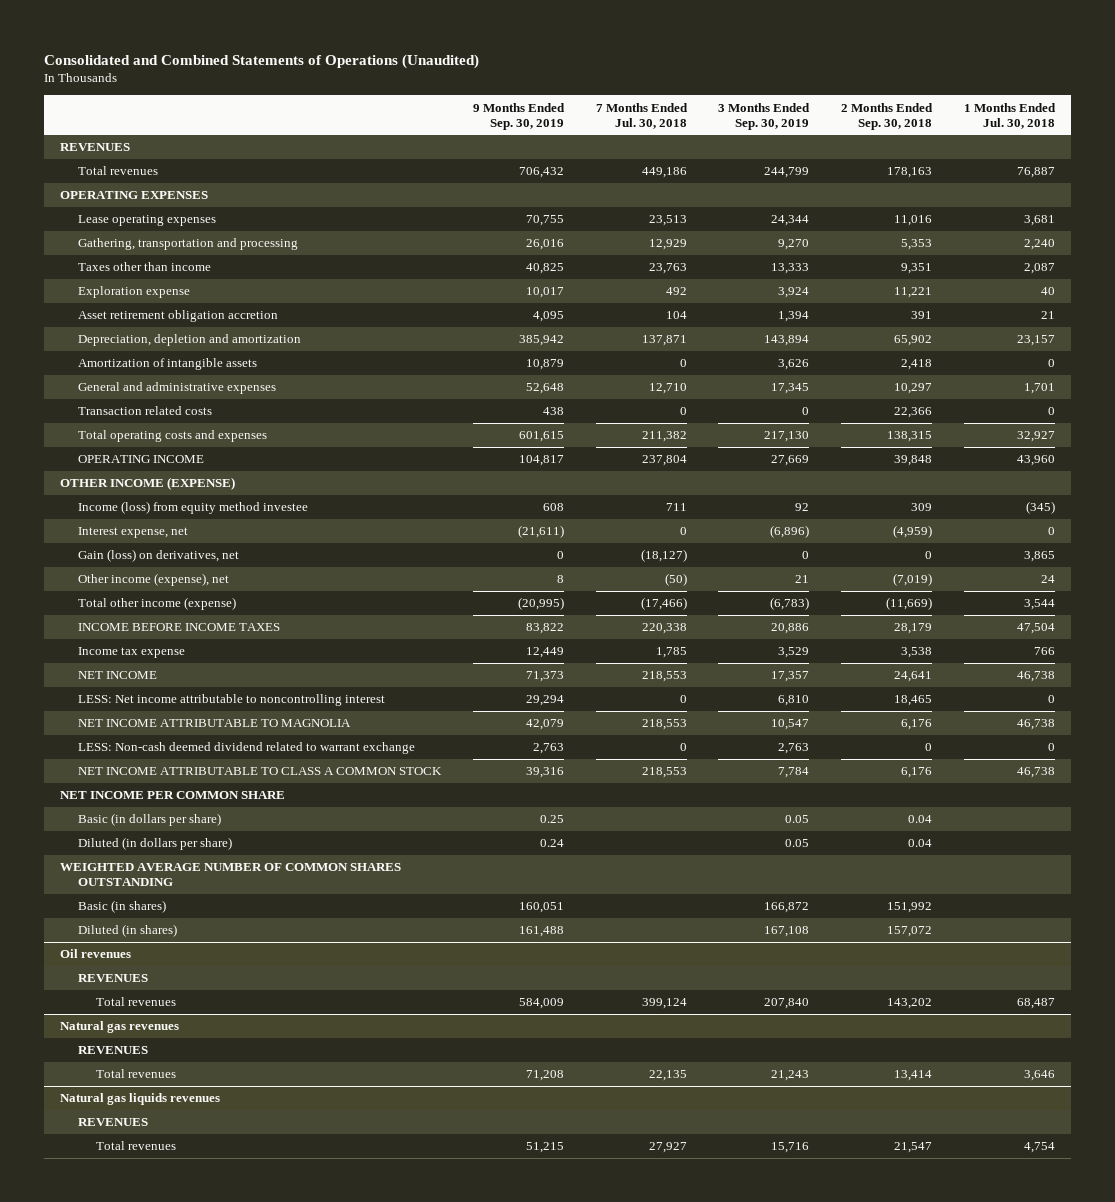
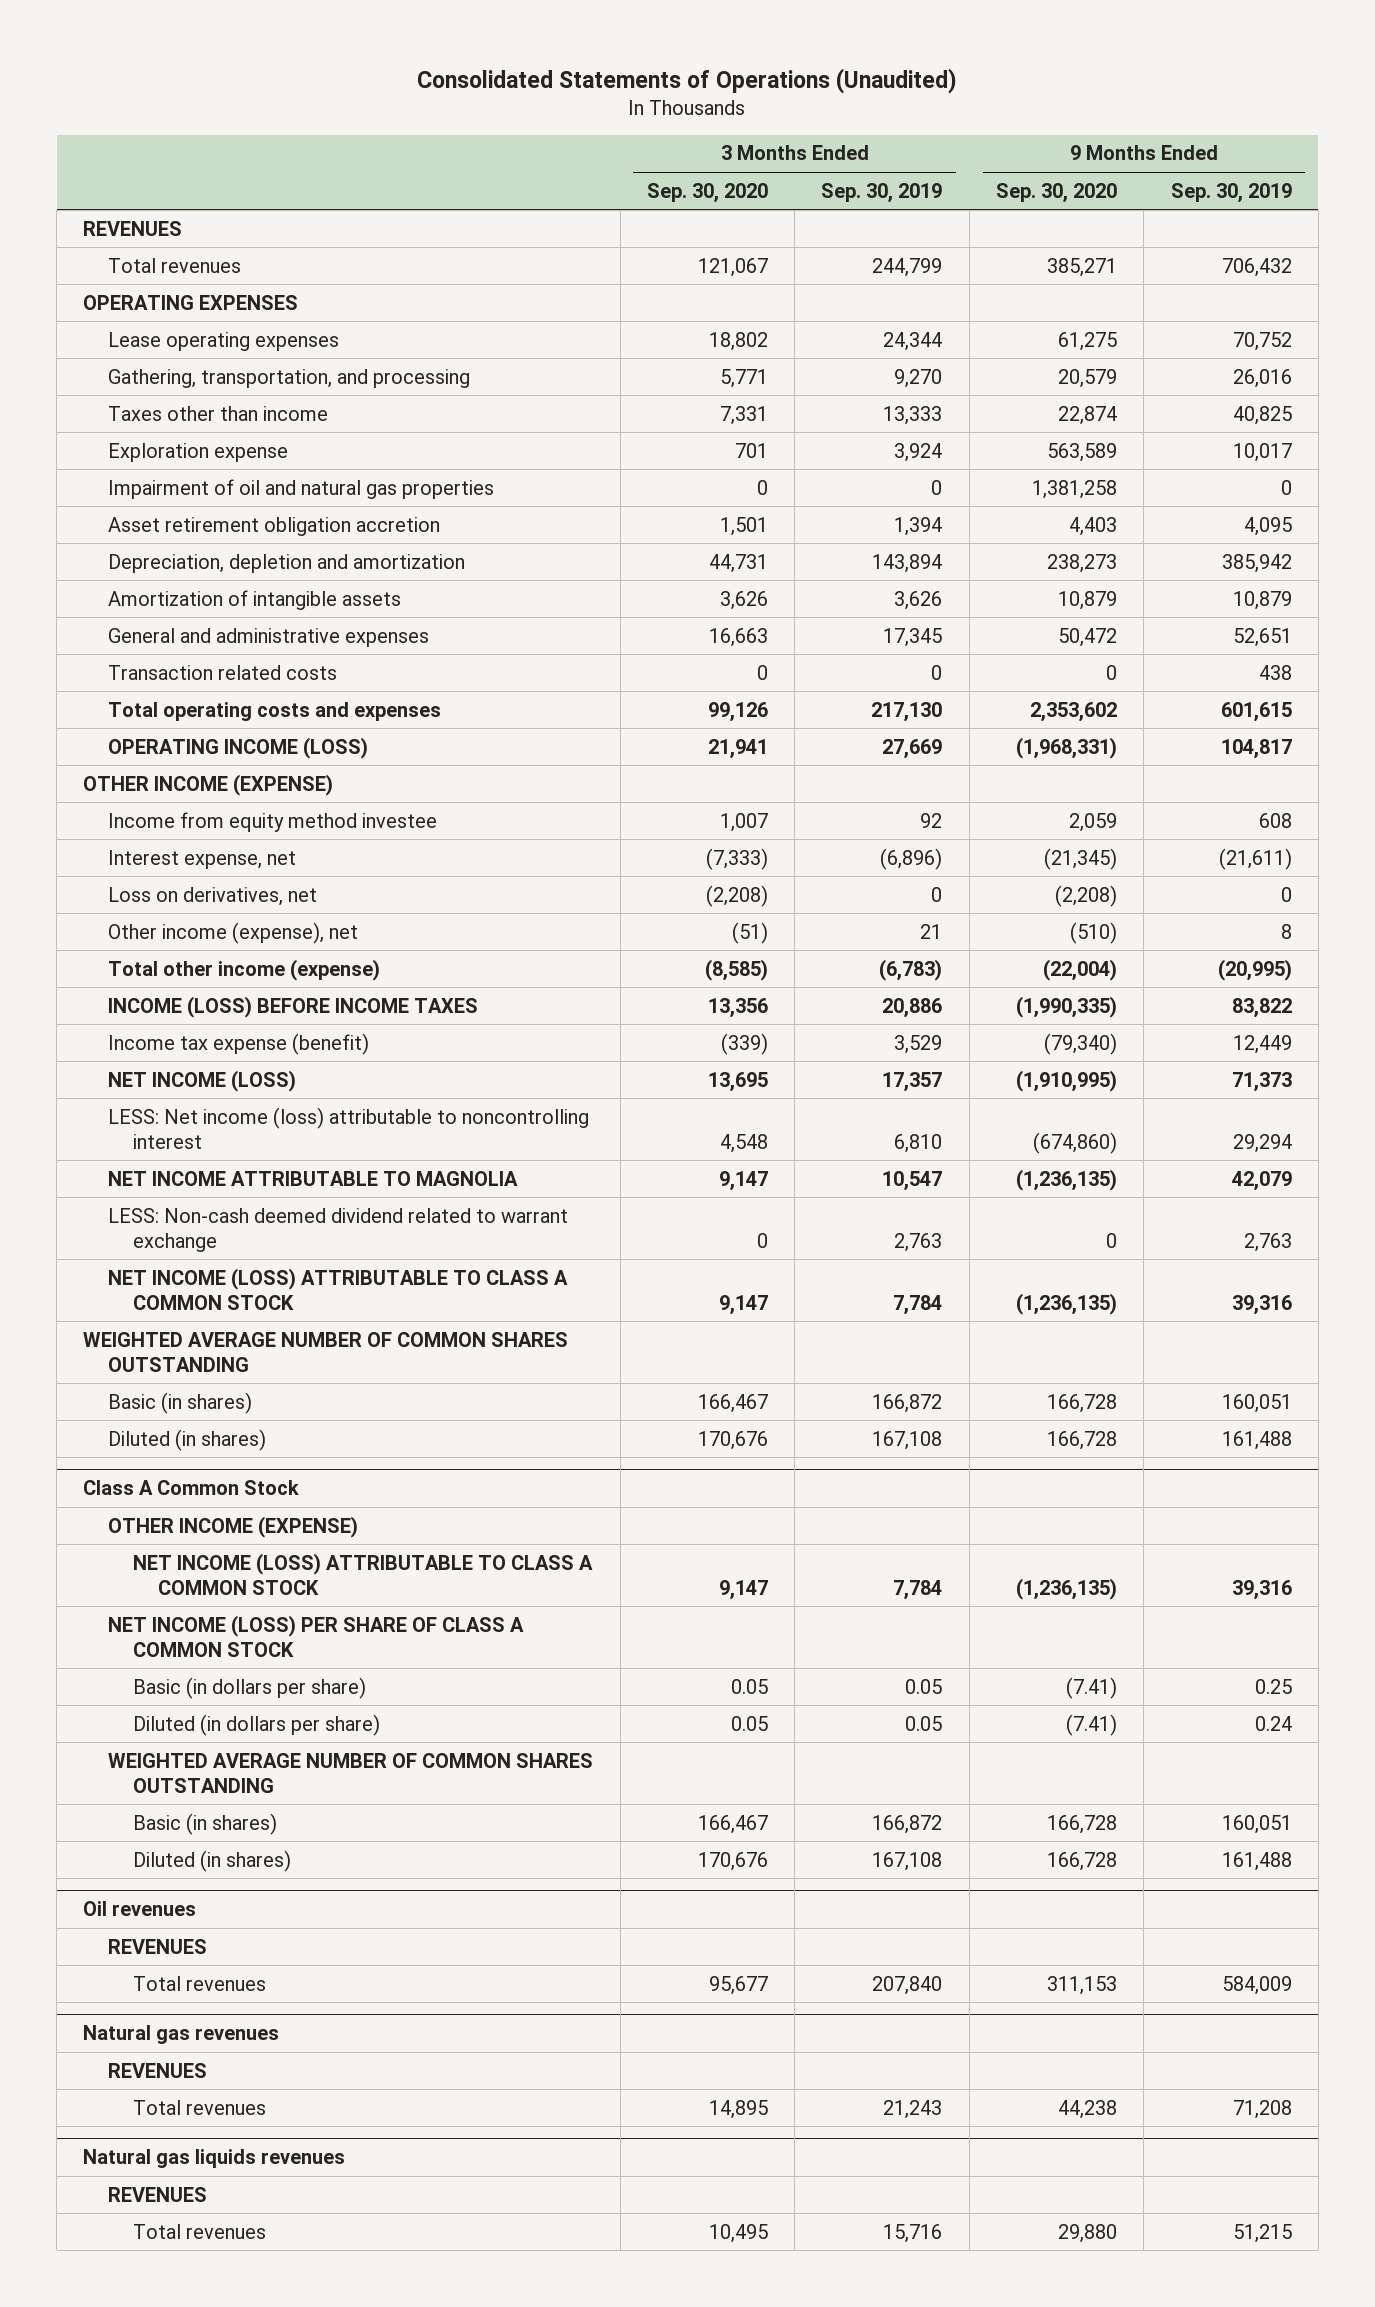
[44,53,480,69] Consolidated and Combined Statements of Operations (Unaudited) -> [417,67,958,94] Consolidated Statements of Operations (Unaudited)
[595,102,688,129] 7 Months Ended Jul. 30, 2018 -> none
[841,102,934,130] 2 Months Ended Sep. 30, 2018 -> none
[963,102,1056,129] 1 Months Ended Jul. 30, 2018 -> none
none -> [646,182,768,203] Sep. 30, 2020
none -> [995,182,1117,203] Sep. 30, 2020
[525,215,564,227] 70,755 -> [1232,331,1292,351] 70,752
[77,238,298,251] Gathering, transportation and processing -> [108,368,471,388] Gathering, transportation, and processing
none -> [108,478,495,499] Impairment of oil and natural gas properties
[525,383,564,395] 52,648 -> [1232,627,1292,647] 52,651
[77,455,204,464] OPERATING INCOME -> [108,736,369,759] OPERATING INCOME (LOSS)
[77,501,308,515] Income (loss) from equity method investee -> [108,811,438,832] Income from equity method investee
[77,549,239,563] Gain (loss) on derivatives, net -> [108,886,318,906] Loss on derivatives, net
[77,623,280,632] INCOME BEFORE INCOME TAXES -> [108,995,479,1018] INCOME (LOSS) BEFORE INCOME TAXES
[77,647,185,659] Income tax expense -> [108,1032,370,1055] Income tax expense (benefit)
[77,671,157,680] NET INCOME -> [108,1069,297,1092] NET INCOME (LOSS)
[77,694,385,707] LESS: Net income attributable to noncontrolling interest -> [108,1106,590,1149] LESS: Net income (loss) attributable to noncontrolling interest
[77,767,442,776] NET INCOME ATTRIBUTABLE TO CLASS A COMMON STOCK -> [108,1267,569,1310] NET INCOME (LOSS) ATTRIBUTABLE TO CLASS A COMMON STOCK
none -> [83,1331,569,1372] WEIGHTED AVERAGE NUMBER OF COMMON SHARES OUTSTANDING
none -> [108,1391,253,1414] Basic (in shares)
none -> [108,1428,267,1451] Diluted (in shares)
none -> [83,1480,300,1496] Class A Common Stock
none -> [108,1515,359,1538] OTHER INCOME (EXPENSE)
none -> [133,1552,594,1595] NET INCOME (LOSS) ATTRIBUTABLE TO CLASS A COMMON STOCK
[60,791,286,800] NET INCOME PER COMMON SHARE -> [108,1614,525,1657] NET INCOME (LOSS) PER SHARE OF CLASS A COMMON STOCK

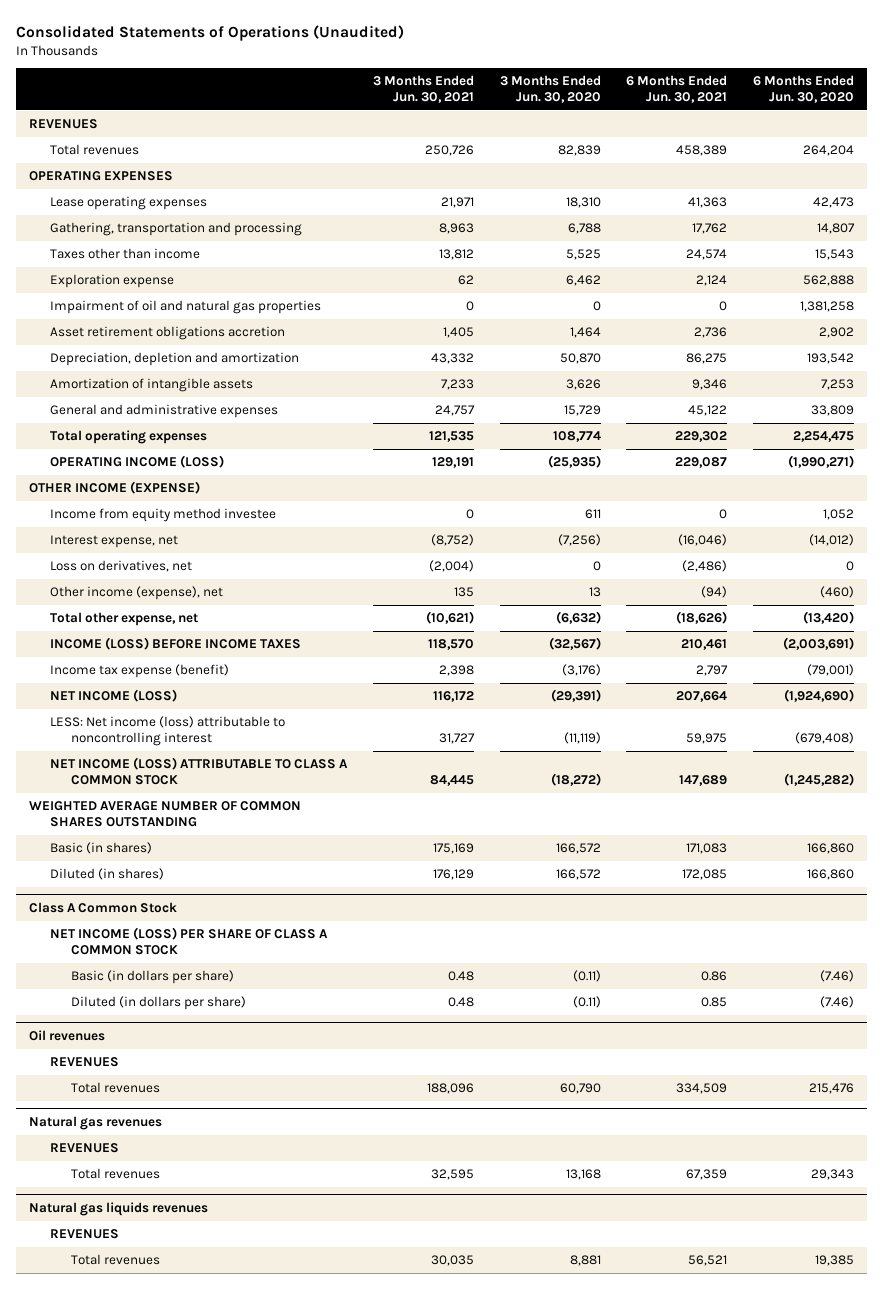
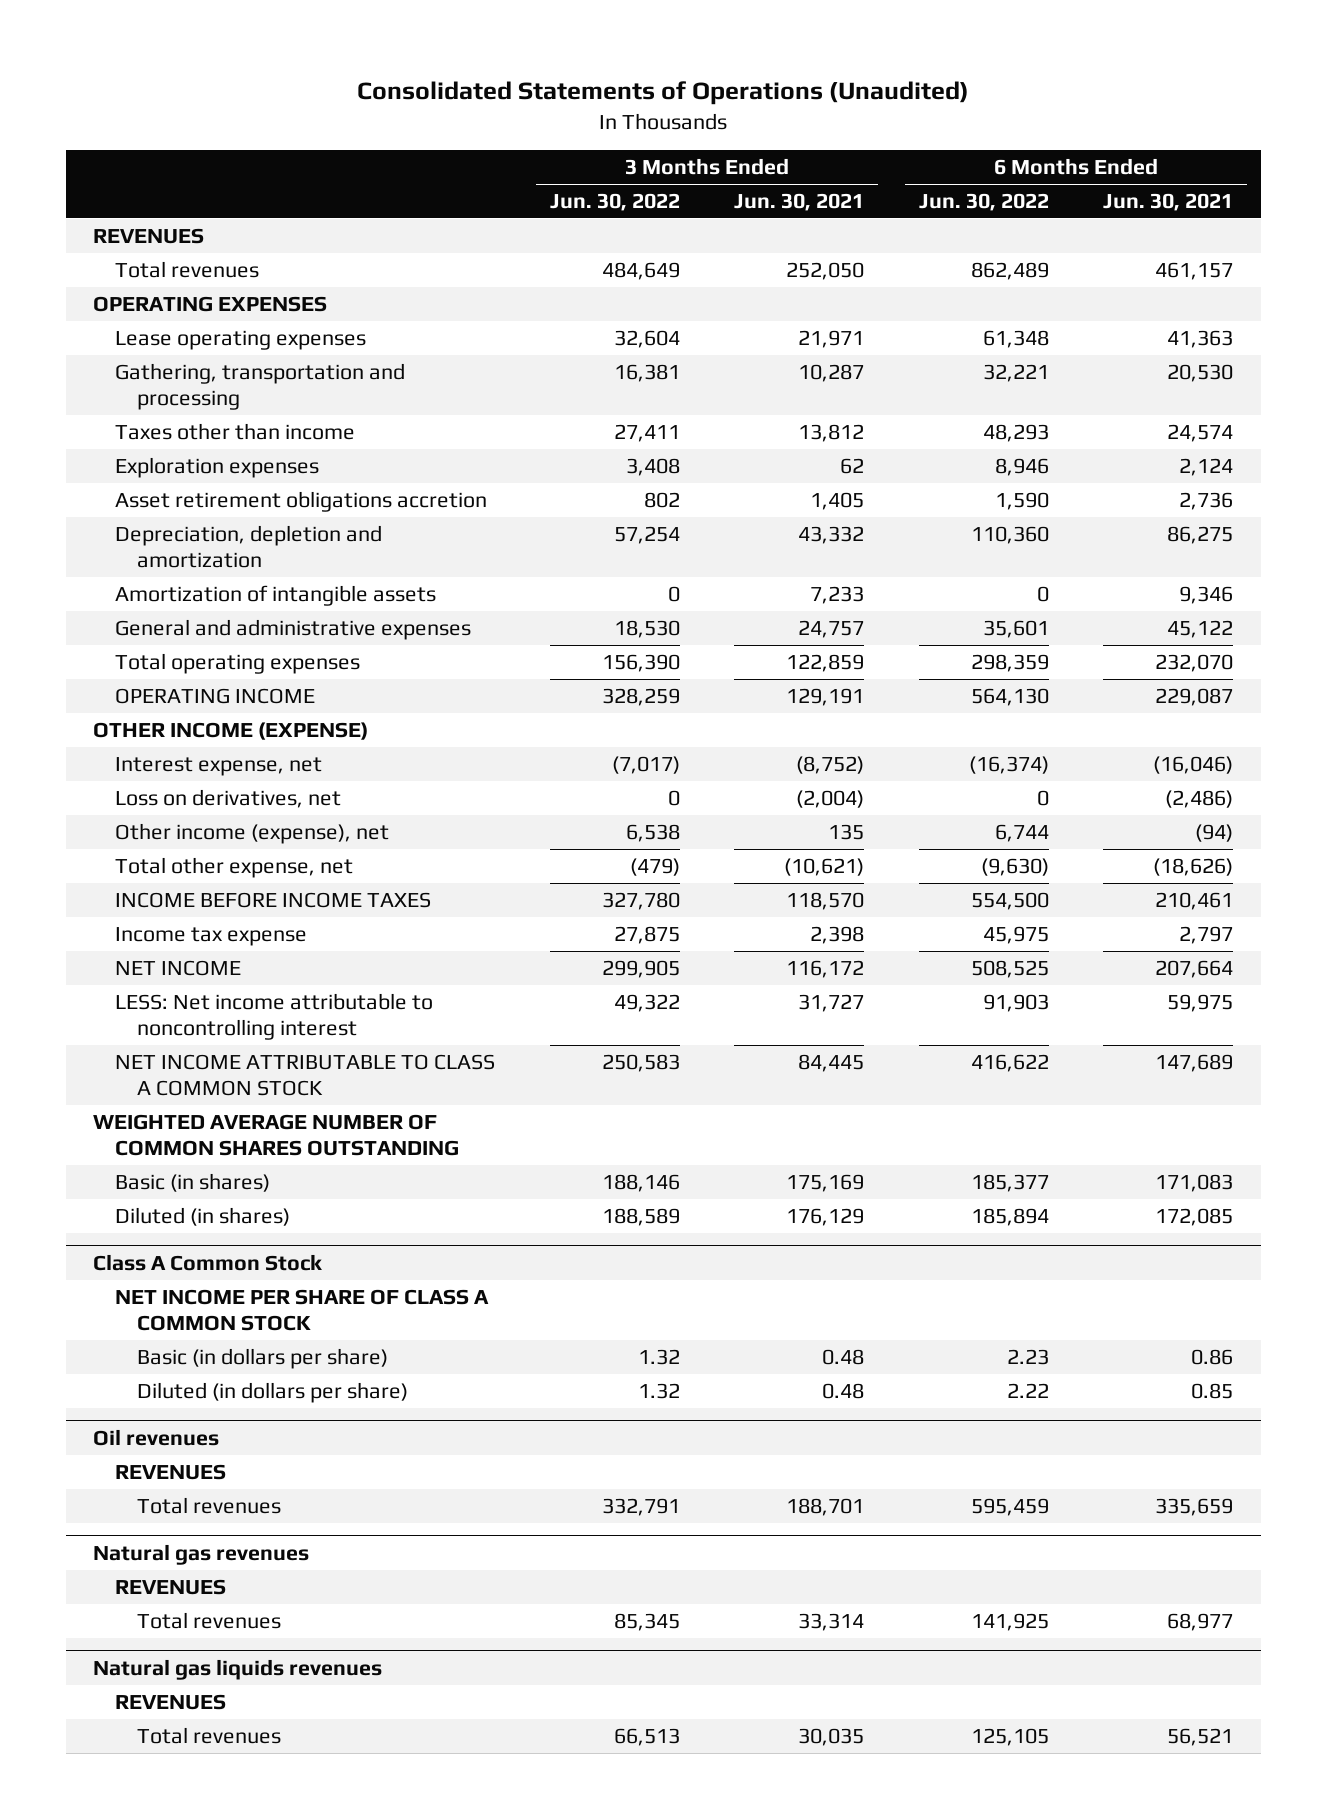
[499,75,601,104] 3 Months Ended Jun. 30, 2020 -> none
[753,75,855,104] 6 Months Ended Jun. 30, 2020 -> none
none -> [549,192,680,211] Jun. 30, 2022
none -> [918,192,1049,211] Jun. 30, 2022
[424,145,474,157] 250,726 -> [786,261,865,280] 252,050
[676,145,728,157] 458,389 -> [1155,261,1234,280] 461,157
[438,223,474,235] 8,963 -> [798,363,865,382] 10,287
[692,223,728,235] 17,762 -> [1167,363,1234,382] 20,530
[49,300,321,315] Impairment of oil and natural gas properties -> none
[49,274,174,289] Exploration expense -> [115,456,320,478] Exploration expenses
[428,431,474,443] 121,535 -> [786,653,865,672] 122,859
[675,431,728,443] 229,302 -> [1155,653,1234,672] 232,070
[49,455,224,469] OPERATING INCOME (LOSS) -> [115,687,316,704] OPERATING INCOME
[49,508,276,523] Income from equity method investee -> none
[49,637,301,651] INCOME (LOSS) BEFORE INCOME TAXES -> [115,891,432,908] INCOME BEFORE INCOME TAXES
[49,664,229,679] Income tax expense (benefit) -> [115,926,308,946] Income tax expense
[49,689,177,703] NET INCOME (LOSS) -> [115,959,242,976] NET INCOME
[49,716,285,747] LESS: Net income (loss) attributable to noncontrolling interest -> [115,992,434,1040] LESS: Net income attributable to noncontrolling interest
[49,757,348,786] NET INCOME (LOSS) ATTRIBUTABLE TO CLASS A COMMON STOCK -> [115,1053,496,1096] NET INCOME ATTRIBUTABLE TO CLASS A COMMON STOCK
[49,927,328,956] NET INCOME (LOSS) PER SHARE OF CLASS A COMMON STOCK -> [115,1288,490,1331] NET INCOME PER SHARE OF CLASS A COMMON STOCK
[426,1083,474,1095] 188,096 -> [786,1497,865,1516] 188,701
[676,1083,728,1095] 334,509 -> [1155,1497,1234,1516] 335,659
[430,1169,474,1181] 32,595 -> [798,1612,865,1631] 33,314
[686,1169,728,1181] 67,359 -> [1167,1612,1234,1631] 68,977

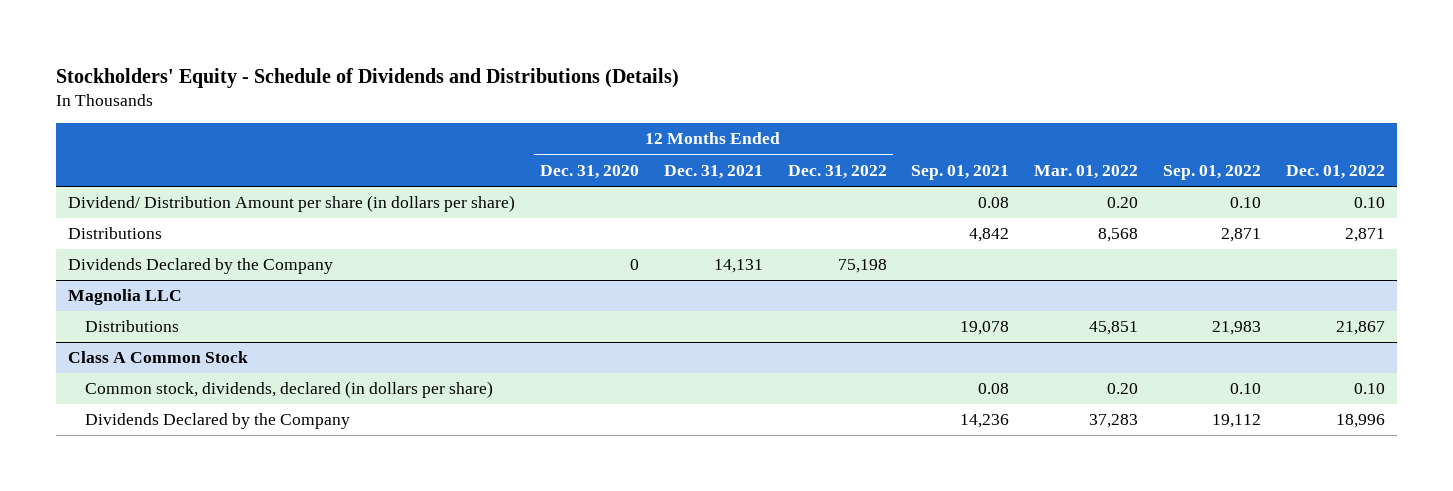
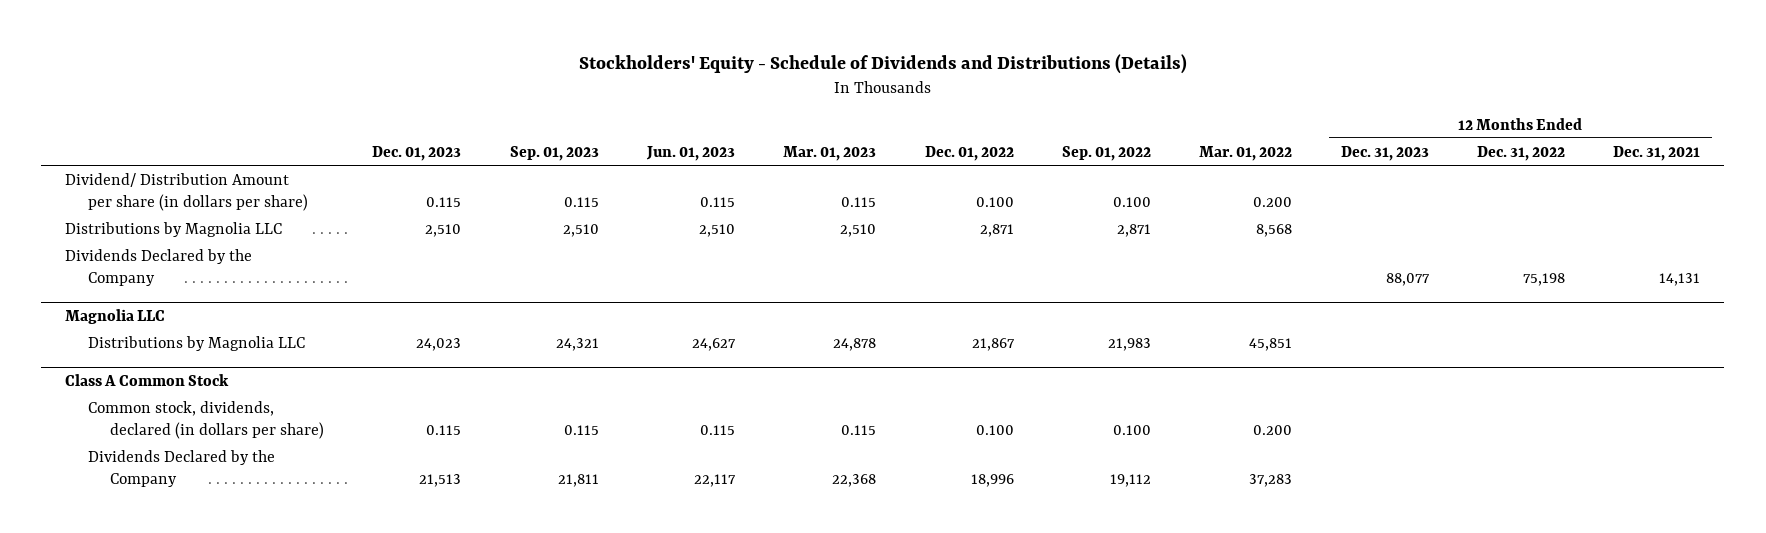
[539,164,639,179] Dec. 31, 2020 -> none
[911,164,1010,180] Sep. 01, 2021 -> none
none -> [372,145,462,161] Dec. 01, 2023
none -> [509,145,599,161] Sep. 01, 2023
none -> [646,145,736,161] Jun. 01, 2023
none -> [783,145,877,161] Mar. 01, 2023
none -> [1340,145,1429,161] Dec. 31, 2023
[1107,197,1139,209] 0.20 -> [1253,196,1293,207] 0.200
[1230,197,1262,209] 0.10 -> [1113,196,1152,207] 0.100
[1353,197,1385,209] 0.10 -> [975,196,1014,207] 0.100
[68,227,163,240] Distributions -> [65,221,283,237] Distributions by Magnolia LLC
[85,320,180,333] Distributions -> [87,335,305,351] Distributions by Magnolia LLC
[1107,383,1139,395] 0.20 -> [1253,424,1293,435] 0.200
[1230,383,1262,395] 0.10 -> [1113,424,1152,435] 0.100
[1353,383,1385,395] 0.10 -> [975,424,1014,435] 0.100

